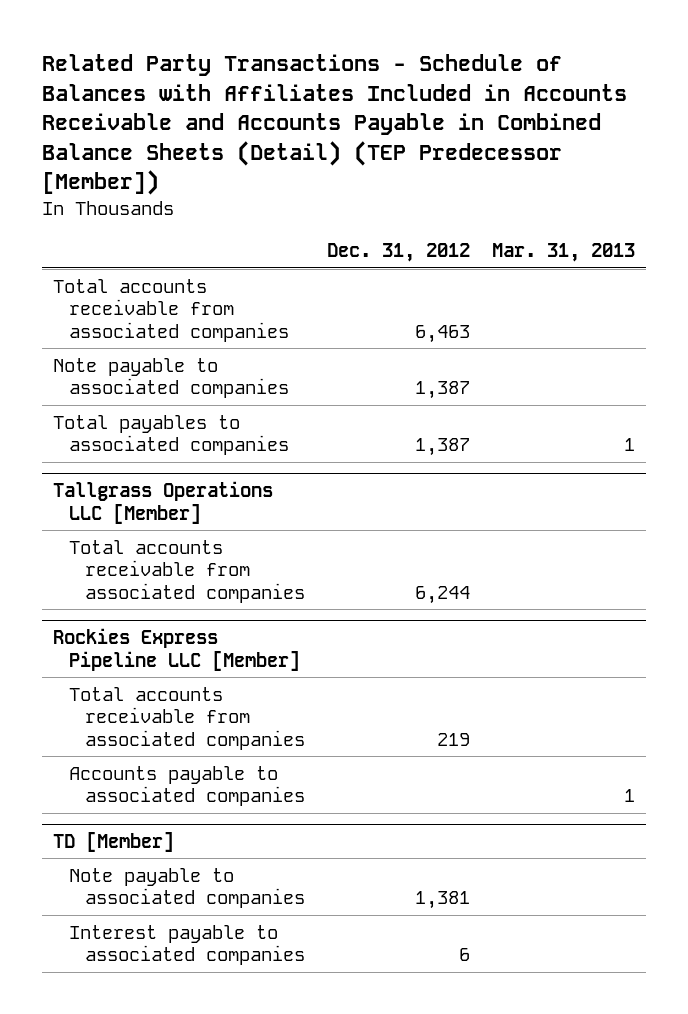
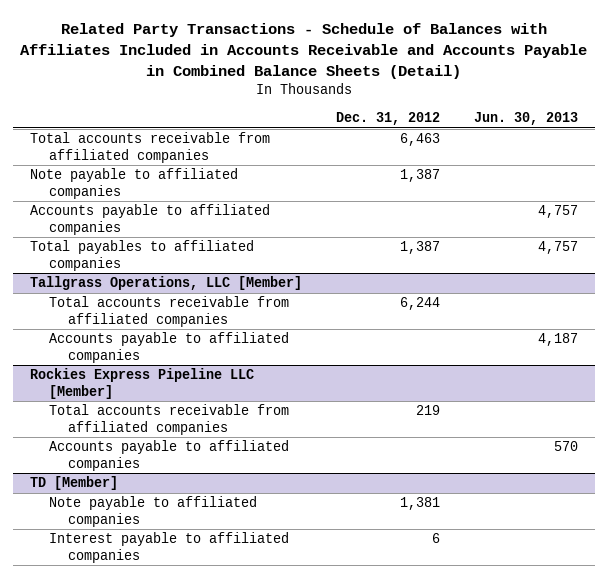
[41,54,627,196] Related Party Transactions - Schedule of Balances with Affiliates Included in Accounts Receivable and Accounts Payable in Combined Balance Sheets (Detail) (TEP Predecessor [Member]) -> [19,22,587,80] Related Party Transactions - Schedule of Balances with Affiliates Included in Accounts Receivable and Accounts Payable in Combined Balance Sheets (Detail)
[491,243,635,263] Mar. 31, 2013 -> none
none -> [473,112,578,126] Jun. 30, 2013
[52,278,289,343] Total accounts receivable from associated companies -> [29,132,270,163] Total accounts receivable from affiliated companies
[52,357,289,399] Note payable to associated companies -> [29,168,238,199] Note payable to affiliated companies
none -> [29,204,270,235] Accounts payable to affiliated companies
[52,414,289,456] Total payables to associated companies -> [29,240,254,271] Total payables to affiliated companies
[52,481,273,524] Tallgrass Operations LLC [Member] -> [29,276,302,291] Tallgrass Operations, LLC [Member]
[68,539,305,604] Total accounts receivable from associated companies -> [49,296,290,327] Total accounts receivable from affiliated companies
none -> [49,332,290,363] Accounts payable to affiliated companies
[68,686,305,751] Total accounts receivable from associated companies -> [49,404,290,435] Total accounts receivable from affiliated companies
[68,765,305,807] Accounts payable to associated companies -> [49,440,290,471] Accounts payable to affiliated companies
[68,867,305,909] Note payable to associated companies -> [49,496,258,527] Note payable to affiliated companies
[68,924,305,966] Interest payable to associated companies -> [49,532,290,563] Interest payable to affiliated companies

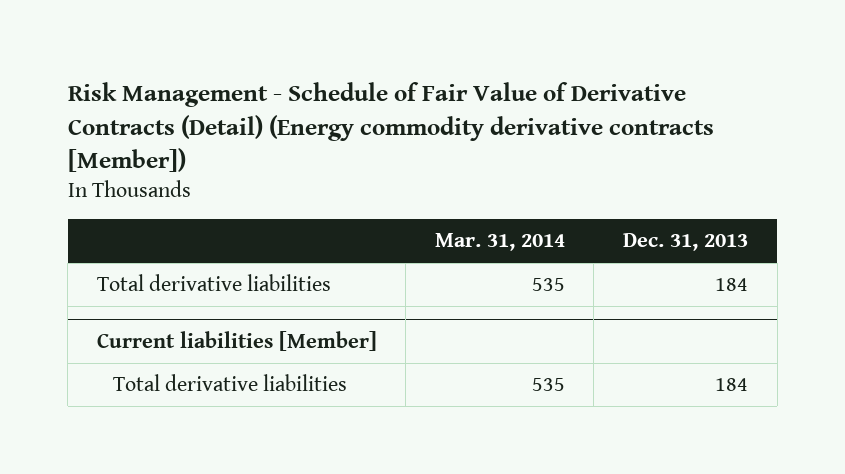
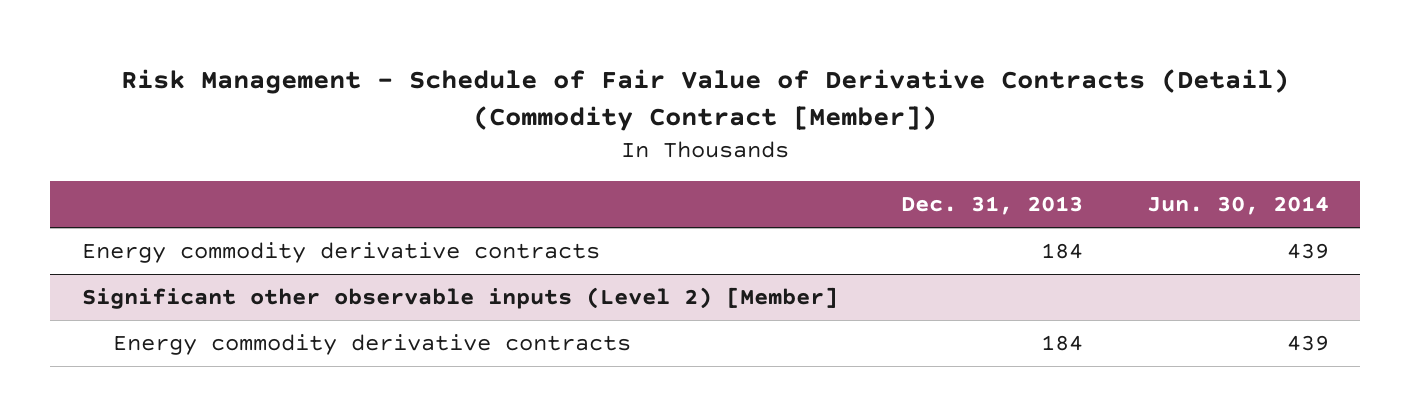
[67,82,714,173] Risk Management - Schedule of Fair Value of Derivative Contracts (Detail) (Energy commodity derivative contracts [Member]) -> [121,68,1290,131] Risk Management - Schedule of Fair Value of Derivative Contracts (Detail) (Commodity Contract [Member])
[434,233,565,252] Mar. 31, 2014 -> none
none -> [1146,196,1329,216] Jun. 30, 2014
[96,330,377,351] Current liabilities [Member] -> none
[96,274,331,292] Total derivative liabilities -> [81,242,600,264] Energy commodity derivative contracts
none -> [81,287,838,310] Significant other observable inputs (Level 2) [Member]
[112,374,347,392] Total derivative liabilities -> [112,334,631,356] Energy commodity derivative contracts

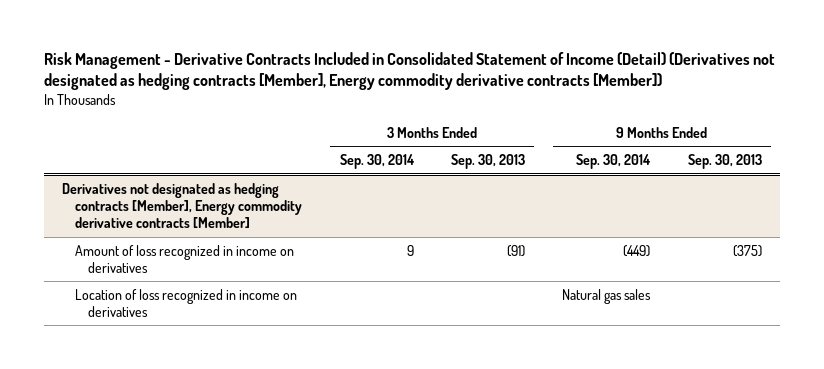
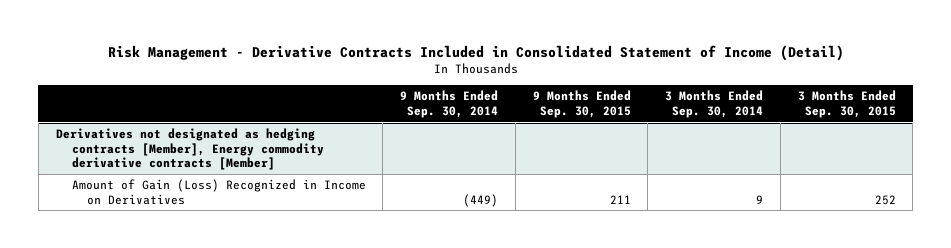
[43,51,775,91] Risk Management - Derivative Contracts Included in Consolidated Statement of Income (Detail) (Derivatives not designated as hedging contracts [Member], Energy commodity derivative contracts [Member]) -> [107,45,844,62] Risk Management - Derivative Contracts Included in Consolidated Statement of Income (Detail)
[450,153,525,169] Sep. 30, 2013 -> none
[687,153,762,169] Sep. 30, 2013 -> none
none -> [532,90,631,118] 9 Months Ended Sep. 30, 2015
none -> [797,90,896,118] 3 Months Ended Sep. 30, 2015
[75,288,298,317] Location of loss recognized in income on derivatives -> none
[75,244,295,273] Amount of loss recognized in income on derivatives -> [71,179,366,205] Amount of Gain (Loss) Recognized in Income on Derivatives

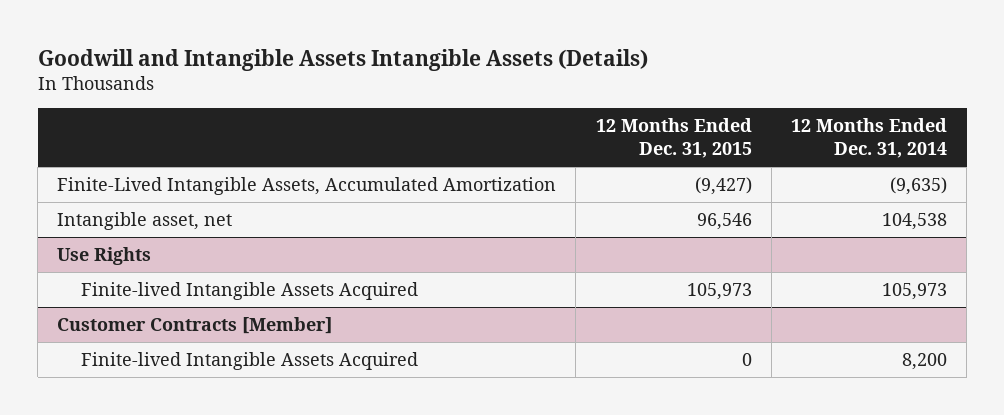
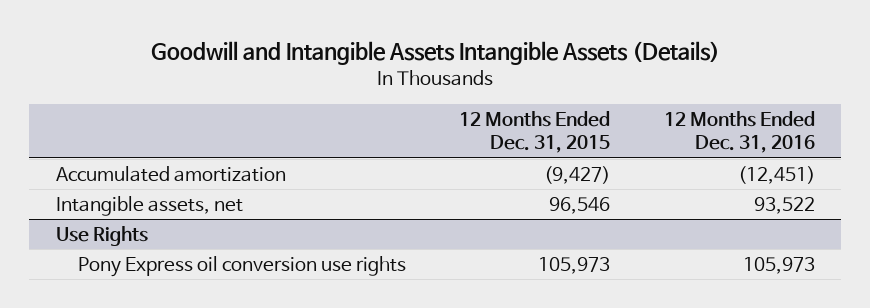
[791,118,948,159] 12 Months Ended Dec. 31, 2014 -> none
none -> [663,110,815,154] 12 Months Ended Dec. 31, 2016
[57,177,557,196] Finite-Lived Intangible Assets, Accumulated Amortization -> [55,165,286,182] Accumulated amortization
[57,212,233,231] Intangible asset, net -> [55,195,243,216] Intangible assets, net
[57,317,333,335] Customer Contracts [Member] -> none
[80,352,418,371] Finite-lived Intangible Assets Acquired -> none
[80,282,418,301] Finite-lived Intangible Assets Acquired -> [78,255,407,277] Pony Express oil conversion use rights

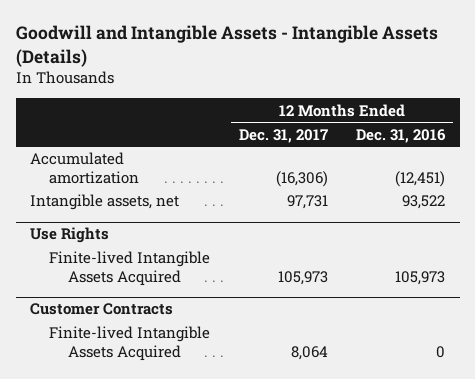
[151,40,721,65] Goodwill and Intangible Assets Intangible Assets (Details) -> [15,25,438,67] Goodwill and Intangible Assets - Intangible Assets (Details)
[459,110,611,154] 12 Months Ended Dec. 31, 2015 -> none
none -> [238,128,328,143] Dec. 31, 2017
[78,255,407,277] Pony Express oil conversion use rights -> [48,251,210,286] Finite-lived Intangible Assets Acquired
none -> [29,303,173,316] Customer Contracts
none -> [48,326,210,361] Finite-lived Intangible Assets Acquired

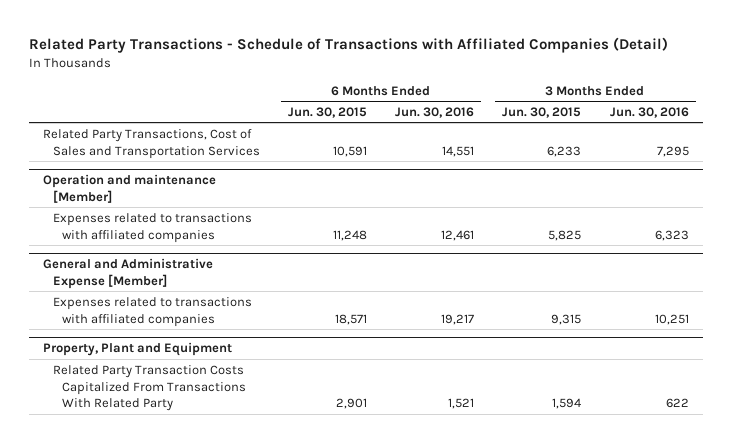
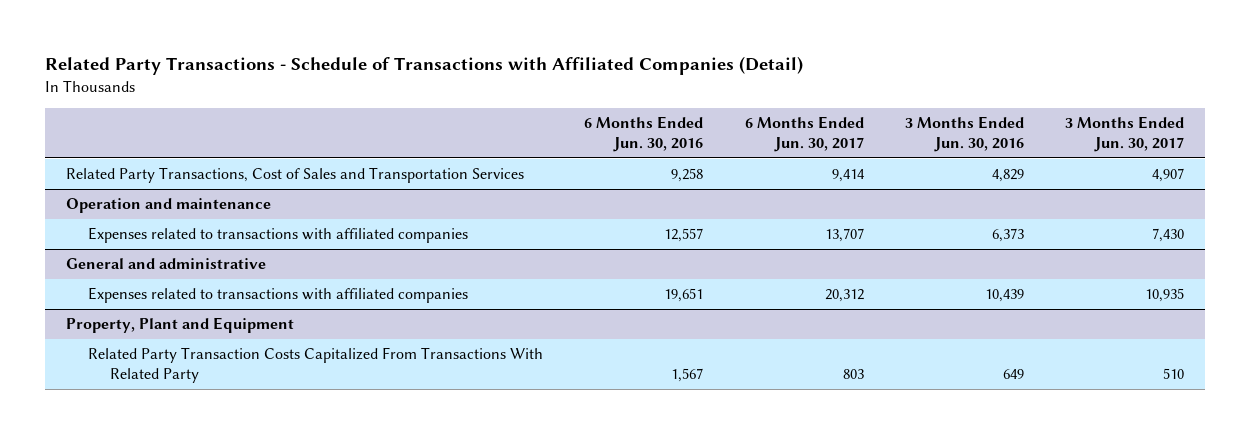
[287,106,367,118] Jun. 30, 2015 -> none
[502,106,582,118] Jun. 30, 2015 -> none
none -> [744,115,864,153] 6 Months Ended Jun. 30, 2017
none -> [1064,115,1184,153] 3 Months Ended Jun. 30, 2017
[442,145,475,157] 14,551 -> [671,168,704,183] 9,258
[656,145,689,157] 7,295 -> [991,169,1024,183] 4,829
[43,174,217,203] Operation and maintenance [Member] -> [66,198,272,214] Operation and maintenance
[441,229,475,241] 12,461 -> [664,228,704,243] 12,557
[654,229,689,241] 6,323 -> [991,228,1024,243] 6,373
[43,258,214,289] General and Administrative Expense [Member] -> [66,258,267,270] General and administrative
[441,313,475,325] 19,217 -> [664,288,704,303] 19,651
[654,313,689,325] 10,251 -> [984,289,1024,303] 10,439
[448,398,475,410] 1,521 -> [671,368,704,383] 1,567
[665,398,689,409] 622 -> [1002,369,1024,380] 649

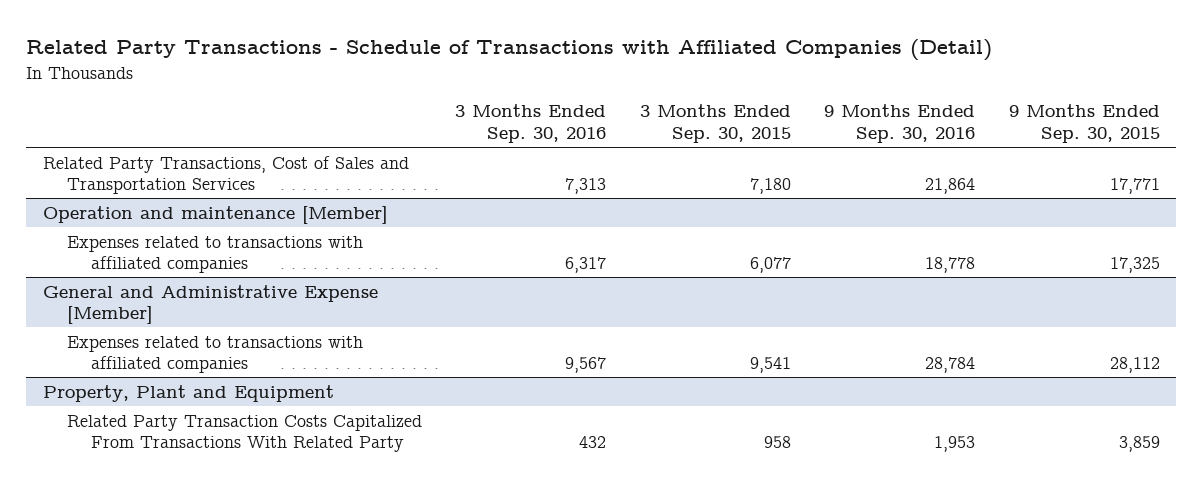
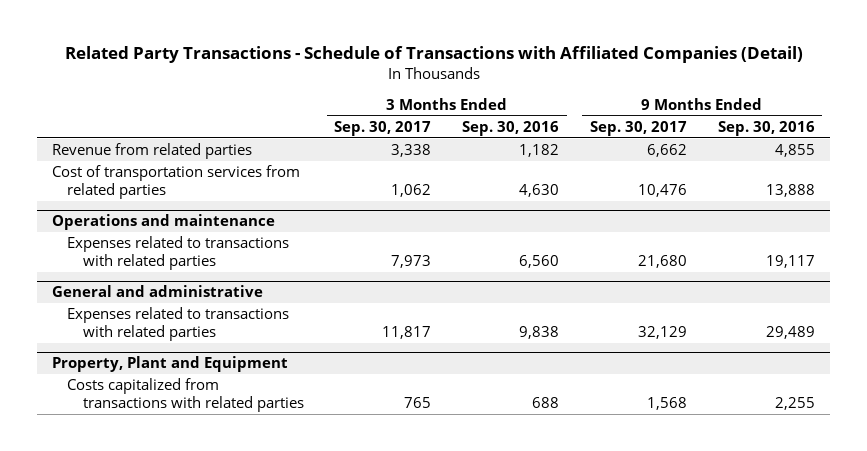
[639,104,791,144] 3 Months Ended Sep. 30, 2015 -> none
[1008,104,1160,144] 9 Months Ended Sep. 30, 2015 -> none
none -> [334,120,432,136] Sep. 30, 2017
none -> [589,120,687,136] Sep. 30, 2017
none -> [52,143,253,160] Revenue from related parties
[42,155,409,195] Related Party Transactions, Cost of Sales and Transportation Services -> [52,165,301,200] Cost of transportation services from related parties
[565,178,607,195] 7,313 -> [519,184,560,198] 4,630
[925,178,976,195] 21,864 -> [765,184,815,198] 13,888
[42,205,388,224] Operation and maintenance [Member] -> [52,214,276,231] Operations and maintenance
[66,235,363,274] Expenses related to transactions with affiliated companies -> [67,236,290,271] Expenses related to transactions with related parties
[565,257,607,274] 6,317 -> [519,255,560,269] 6,560
[925,257,976,274] 18,778 -> [765,255,815,269] 19,117
[42,284,378,325] General and Administrative Expense [Member] -> [52,285,264,298] General and administrative
[66,335,363,374] Expenses related to transactions with affiliated companies -> [67,307,290,342] Expenses related to transactions with related parties
[565,357,607,374] 9,567 -> [519,326,560,340] 9,838
[925,357,976,374] 28,784 -> [765,326,815,340] 29,489
[66,414,422,453] Related Party Transaction Costs Capitalized From Transactions With Related Party -> [67,378,304,413] Costs capitalized from transactions with related parties
[579,436,607,449] 432 -> [532,397,560,409] 688
[934,436,976,453] 1,953 -> [774,397,815,411] 2,255

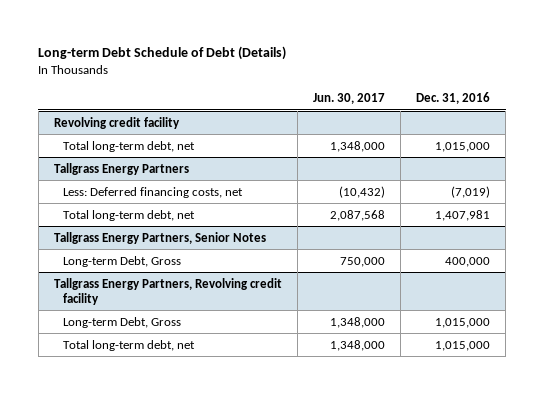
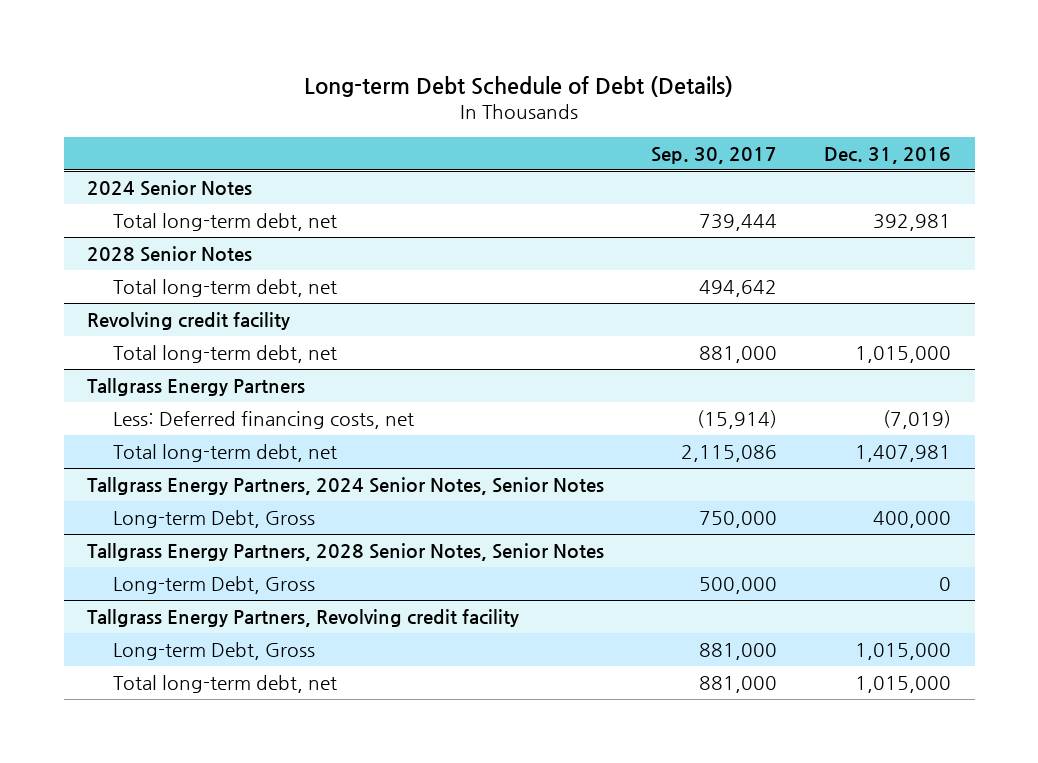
[312,92,385,104] Jun. 30, 2017 -> none
none -> [651,147,778,165] Sep. 30, 2017
none -> [87,179,253,196] 2024 Senior Notes
none -> [112,212,337,231] Total long-term debt, net
none -> [87,245,253,262] 2028 Senior Notes
none -> [112,278,337,297] Total long-term debt, net
[53,231,266,244] Tallgrass Energy Partners, Senior Notes -> [87,476,605,495] Tallgrass Energy Partners, 2024 Senior Notes, Senior Notes
none -> [87,542,605,561] Tallgrass Energy Partners, 2028 Senior Notes, Senior Notes
none -> [112,575,315,594] Long-term Debt, Gross

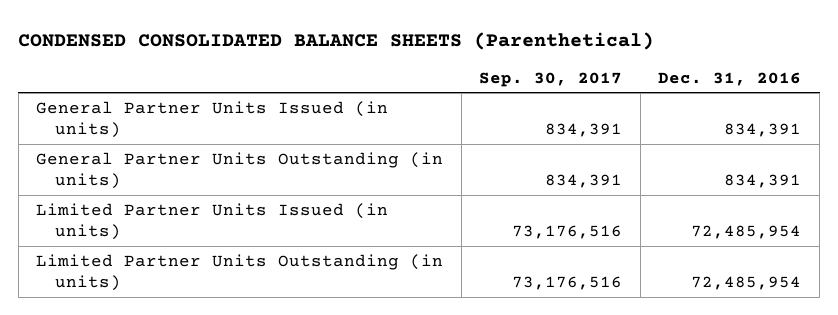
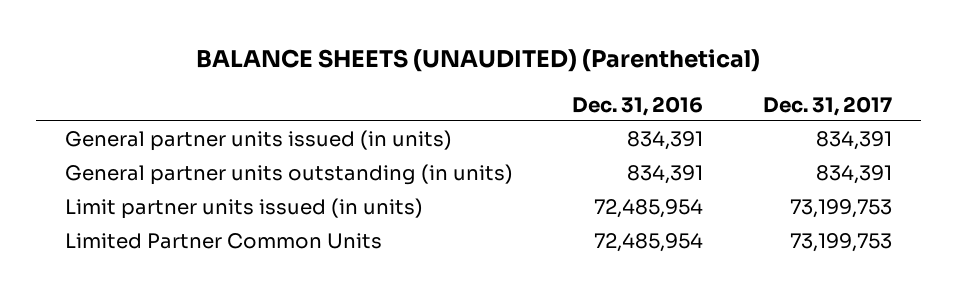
[18,31,655,50] CONDENSED CONSOLIDATED BALANCE SHEETS (Parenthetical) -> [196,49,761,73] BALANCE SHEETS (UNAUDITED) (Parenthetical)
[479,71,623,87] Sep. 30, 2017 -> none
none -> [762,95,892,116] Dec. 31, 2017
[36,100,389,139] General Partner Units Issued (in units) -> [65,130,453,152] General partner units issued (in units)
[36,151,444,190] General Partner Units Outstanding (in units) -> [65,164,514,186] General partner units outstanding (in units)
[36,202,389,241] Limited Partner Units Issued (in units) -> [65,198,424,220] Limit partner units issued (in units)
[36,253,444,292] Limited Partner Units Outstanding (in units) -> [65,233,383,250] Limited Partner Common Units

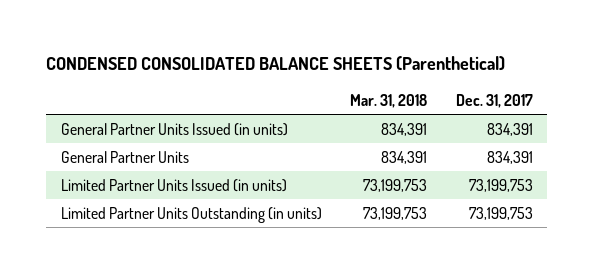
[196,49,761,73] BALANCE SHEETS (UNAUDITED) (Parenthetical) -> [46,56,506,72] CONDENSED CONSOLIDATED BALANCE SHEETS (Parenthetical)
[572,95,704,116] Dec. 31, 2016 -> none
none -> [350,93,428,108] Mar. 31, 2018
[65,130,453,152] General partner units issued (in units) -> [60,122,288,136] General Partner Units Issued (in units)
[65,164,514,186] General partner units outstanding (in units) -> [60,150,189,163] General Partner Units
[65,198,424,220] Limit partner units issued (in units) -> [60,178,287,192] Limited Partner Units Issued (in units)
[65,233,383,250] Limited Partner Common Units -> [60,206,322,223] Limited Partner Units Outstanding (in units)

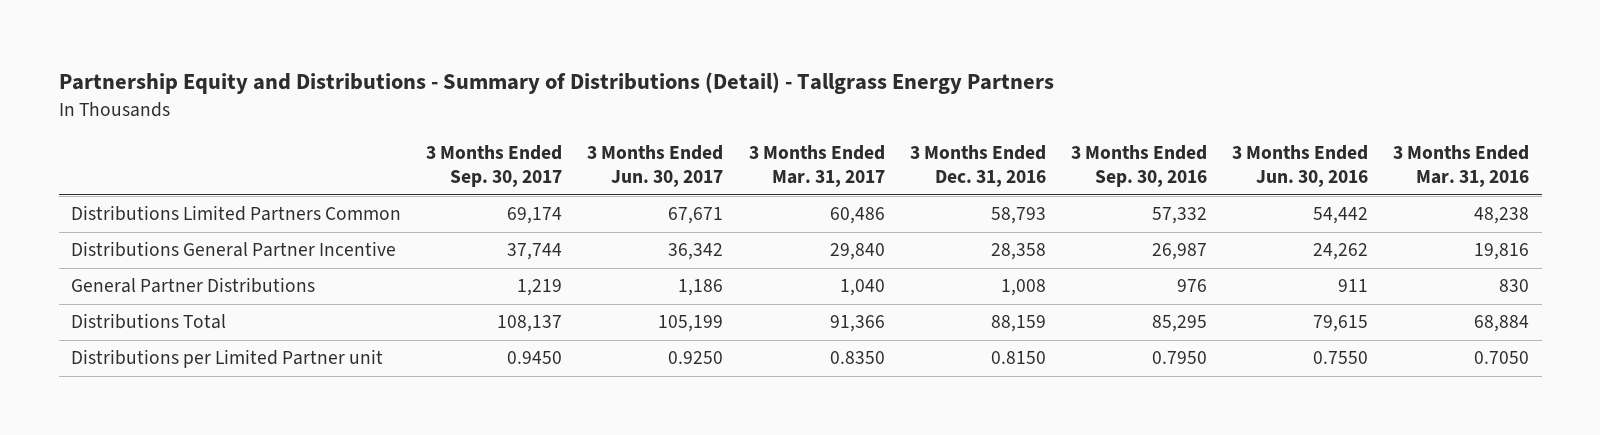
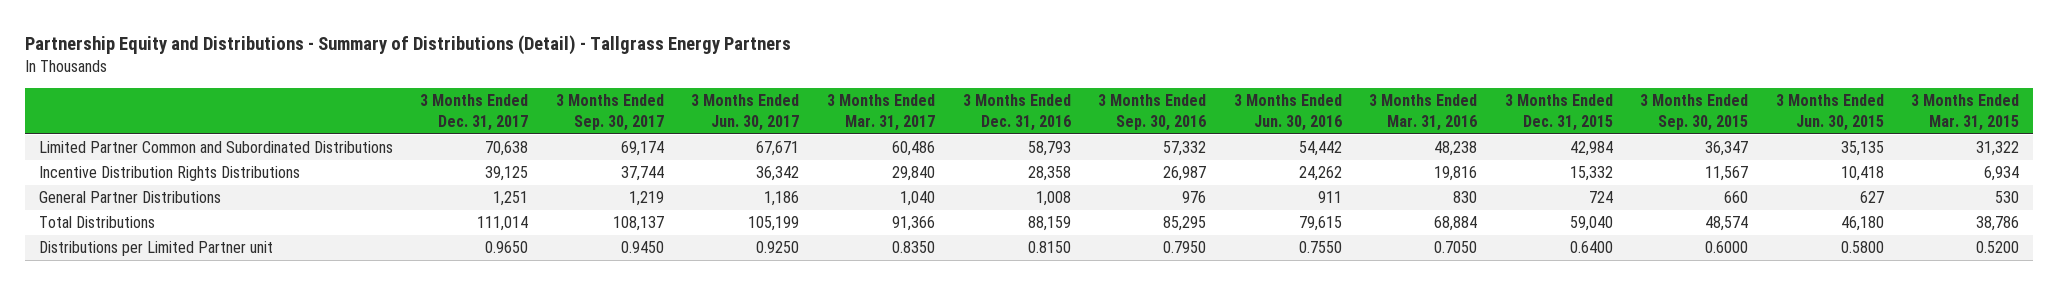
none -> [420,94,529,131] 3 Months Ended Dec. 31, 2017
none -> [1504,94,1613,131] 3 Months Ended Dec. 31, 2015
none -> [1640,94,1749,131] 3 Months Ended Sep. 30, 2015
none -> [1775,94,1884,131] 3 Months Ended Jun. 30, 2015
none -> [1911,94,2020,131] 3 Months Ended Mar. 31, 2015
[71,205,402,222] Distributions Limited Partners Common -> [38,141,393,154] Limited Partner Common and Subordinated Distributions
[71,241,397,258] Distributions General Partner Incentive -> [38,166,300,182] Incentive Distribution Rights Distributions
[71,313,227,330] Distributions Total -> [38,216,155,229] Total Distributions

